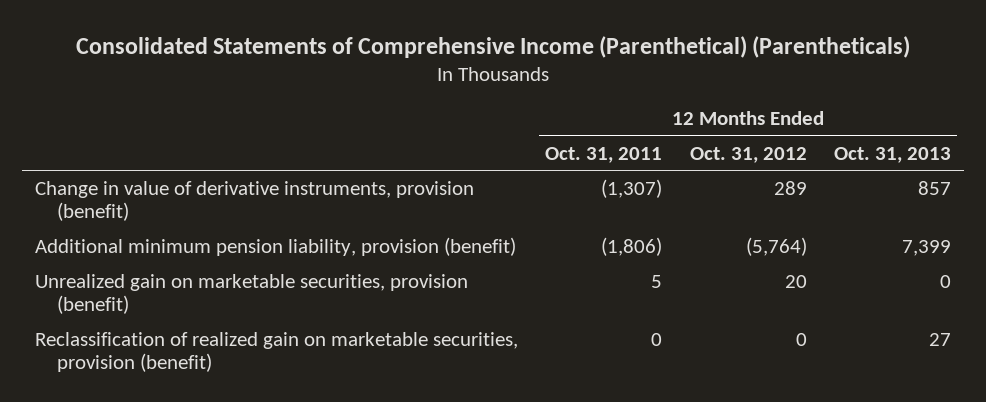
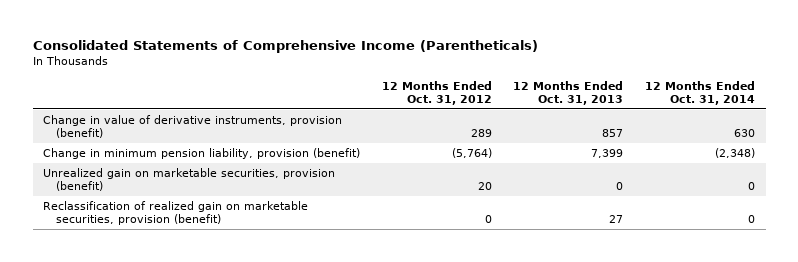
[76,35,911,58] Consolidated Statements of Comprehensive Income (Parenthetical) (Parentheticals) -> [32,39,538,53] Consolidated Statements of Comprehensive Income (Parentheticals)
[545,146,663,163] Oct. 31, 2011 -> none
none -> [645,80,756,105] 12 Months Ended Oct. 31, 2014
[35,236,517,256] Additional minimum pension liability, provision (benefit) -> [43,147,361,159] Change in minimum pension liability, provision (benefit)

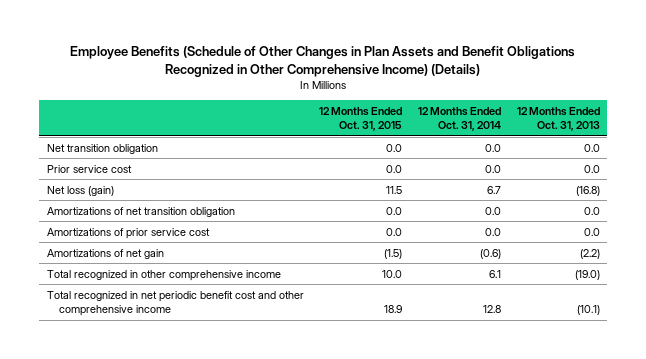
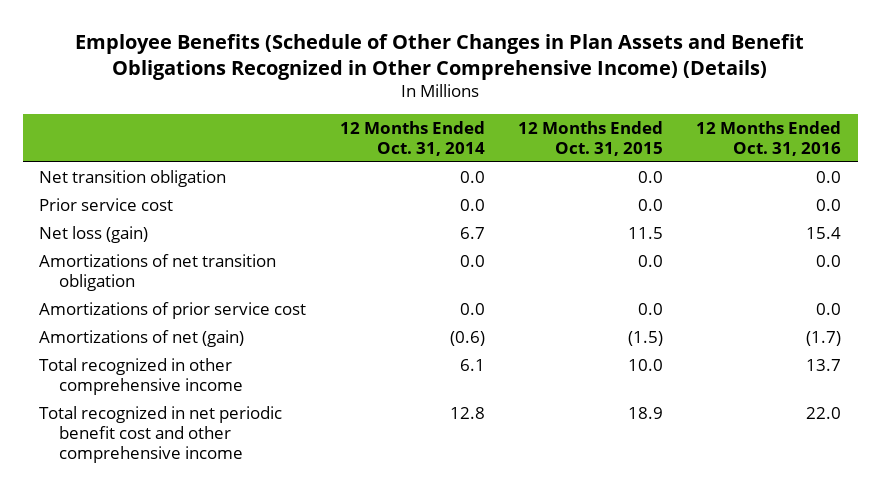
[516,106,600,131] 12 Months Ended Oct. 31, 2013 -> none
none -> [696,120,842,156] 12 Months Ended Oct. 31, 2016
[46,248,164,259] Amortizations of net gain -> [39,329,245,347] Amortizations of net (gain)

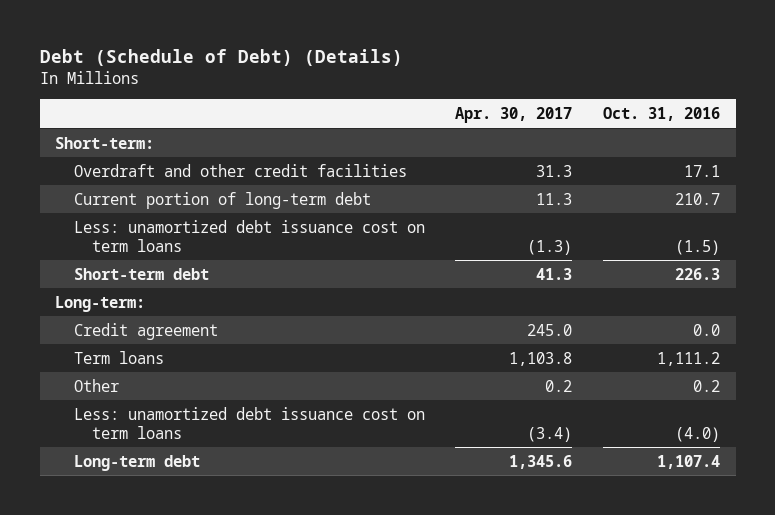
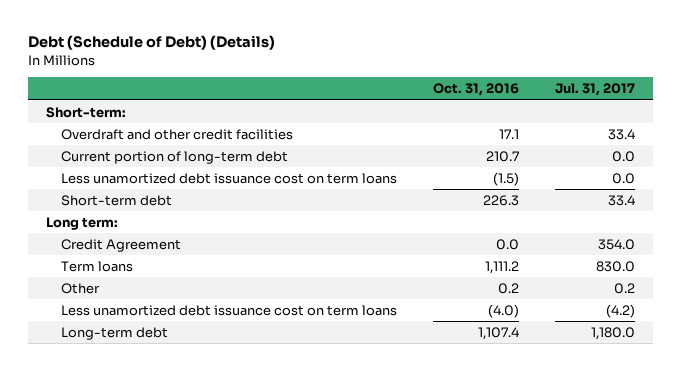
[455,106,573,123] Apr. 30, 2017 -> none
none -> [554,83,635,97] Jul. 31, 2017
[73,219,425,252] Less: unamortized debt issuance cost on term loans -> [61,172,398,184] Less unamortized debt issuance cost on term loans
[54,295,145,312] Long-term: -> [45,216,118,230] Long term:
[73,322,218,340] Credit agreement -> [61,238,182,252] Credit Agreement
[73,406,425,439] Less: unamortized debt issuance cost on term loans -> [61,304,398,316] Less unamortized debt issuance cost on term loans

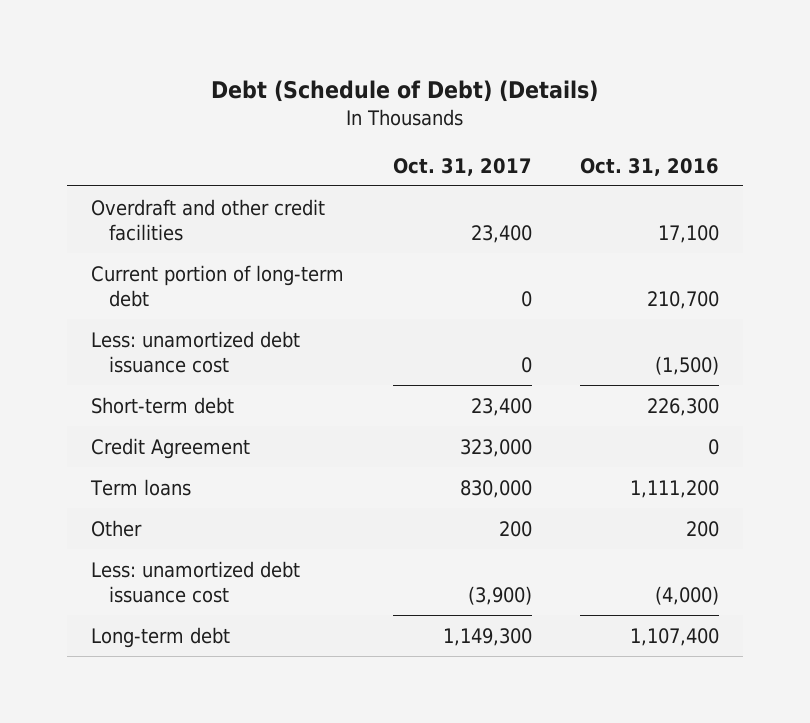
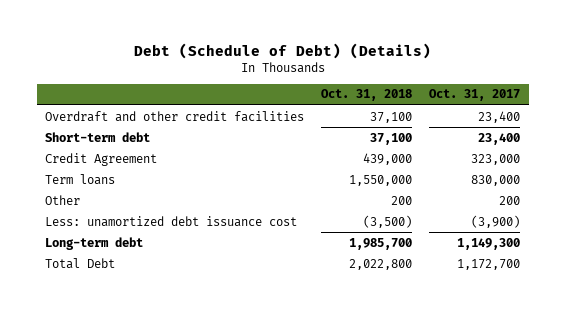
[579,157,719,176] Oct. 31, 2016 -> none
none -> [321,89,413,102] Oct. 31, 2018
[91,264,345,307] Current portion of long-term debt -> none
[91,330,301,373] Less: unamortized debt issuance cost -> none
none -> [45,257,116,269] Total Debt

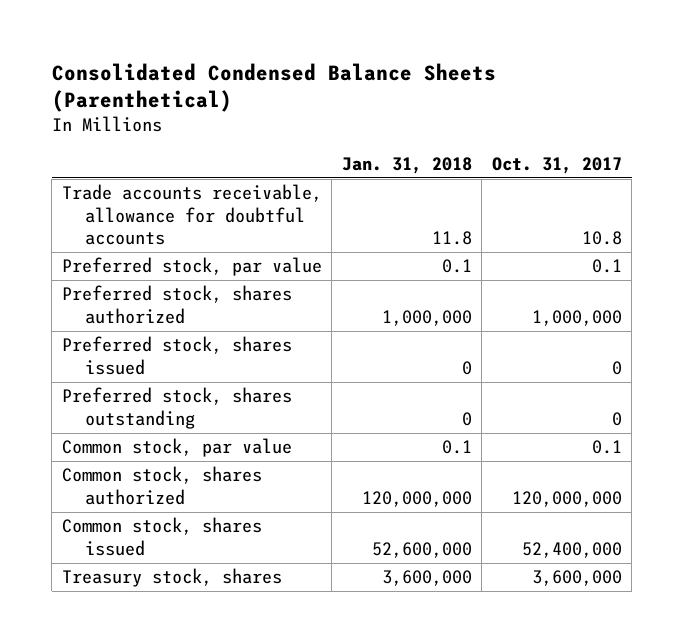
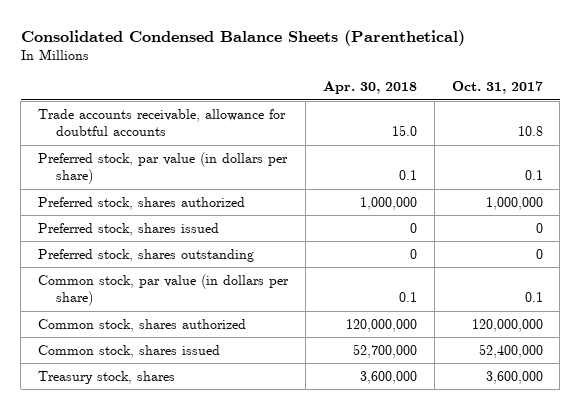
[341,156,472,174] Jan. 31, 2018 -> none
none -> [322,81,417,95] Apr. 30, 2018
[61,257,322,277] Preferred stock, par value -> [38,151,289,185] Preferred stock, par value (in dollars per share)
[61,438,292,458] Common stock, par value -> [38,273,290,307] Common stock, par value (in dollars per share)

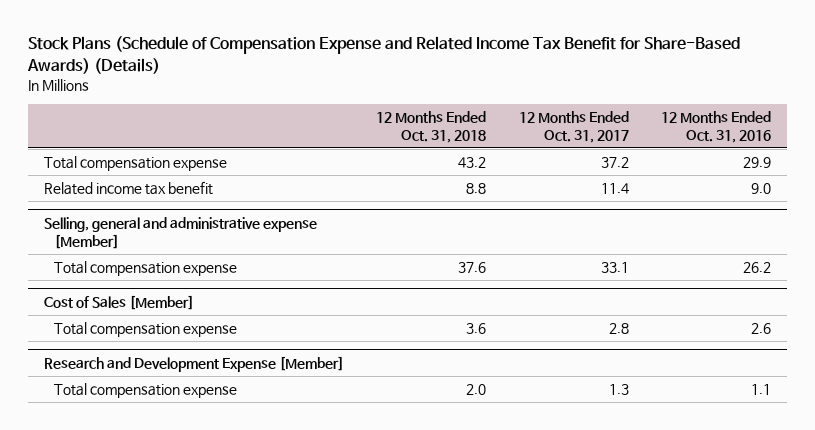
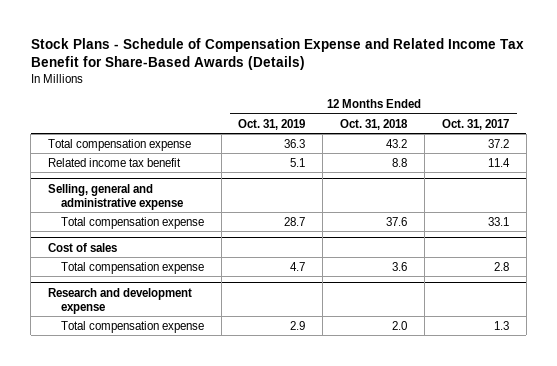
[26,36,740,75] Stock Plans (Schedule of Compensation Expense and Related Income Tax Benefit for Share-Based Awards) (Details) -> [30,37,524,71] Stock Plans - Schedule of Compensation Expense and Related Income Tax Benefit for Share-Based Awards (Details)
[660,111,771,143] 12 Months Ended Oct. 31, 2016 -> none
none -> [238,118,306,130] Oct. 31, 2019
[43,217,317,249] Selling, general and administrative expense [Member] -> [48,183,183,210] Selling, general and administrative expense
[43,295,194,311] Cost of Sales [Member] -> [48,242,118,252] Cost of sales
[43,356,344,373] Research and Development Expense [Member] -> [48,287,193,314] Research and development expense

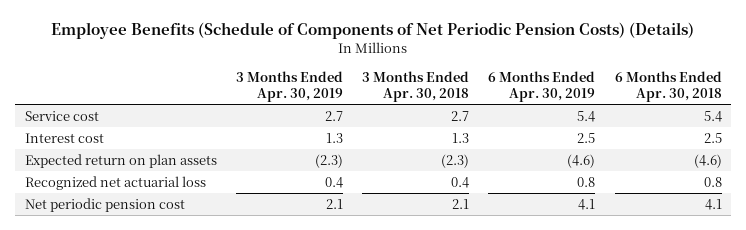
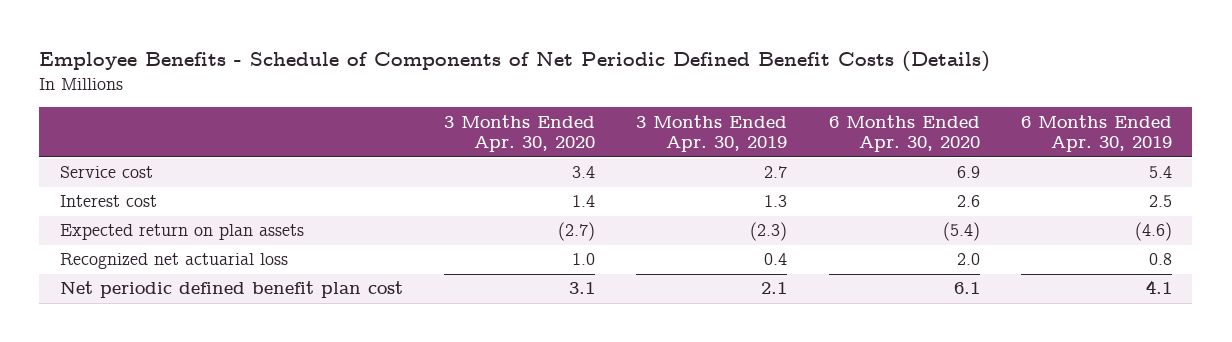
[51,22,695,40] Employee Benefits (Schedule of Components of Net Periodic Pension Costs) (Details) -> [39,51,991,73] Employee Benefits - Schedule of Components of Net Periodic Defined Benefit Costs (Details)
[362,71,470,103] 3 Months Ended Apr. 30, 2018 -> none
[614,71,722,103] 6 Months Ended Apr. 30, 2018 -> none
none -> [444,114,596,153] 3 Months Ended Apr. 30, 2020
none -> [828,114,980,153] 6 Months Ended Apr. 30, 2020
[24,198,185,213] Net periodic pension cost -> [59,281,403,299] Net periodic defined benefit plan cost

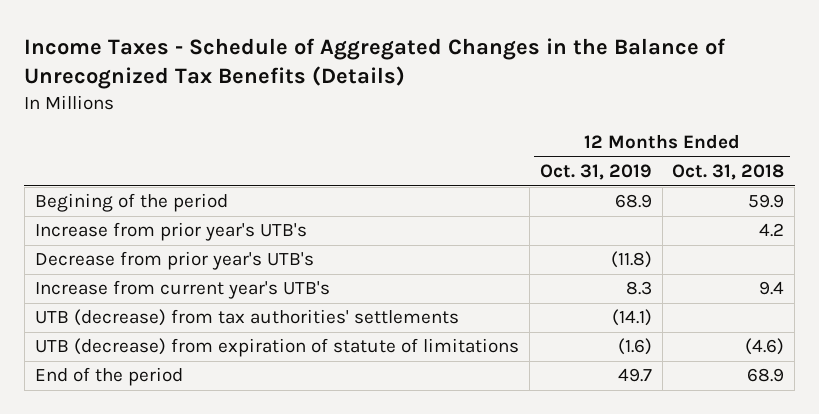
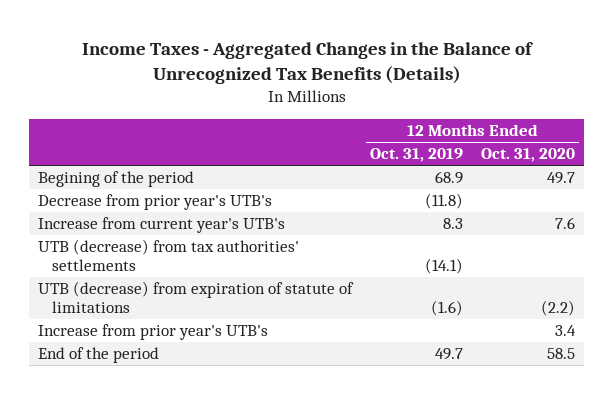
[24,37,727,90] Income Taxes - Schedule of Aggregated Changes in the Balance of Unrecognized Tax Benefits (Details) -> [81,41,533,85] Income Taxes - Aggregated Changes in the Balance of Unrecognized Tax Benefits (Details)
[672,164,785,181] Oct. 31, 2018 -> none
none -> [480,148,575,163] Oct. 31, 2020
[34,222,307,242] Increase from prior year's UTB's -> [38,324,269,341] Increase from prior year's UTB's

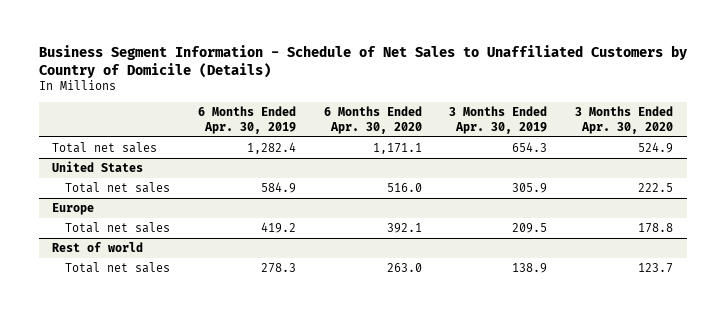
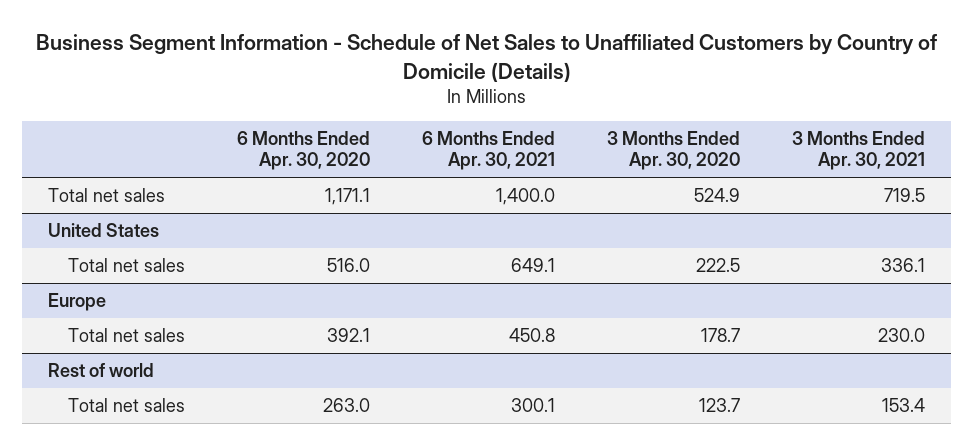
[197,106,296,134] 6 Months Ended Apr. 30, 2019 -> none
[449,106,548,134] 3 Months Ended Apr. 30, 2019 -> none
none -> [422,131,556,171] 6 Months Ended Apr. 30, 2021
none -> [792,131,926,171] 3 Months Ended Apr. 30, 2021
[638,223,674,234] 178.8 -> [701,327,741,342] 178.7

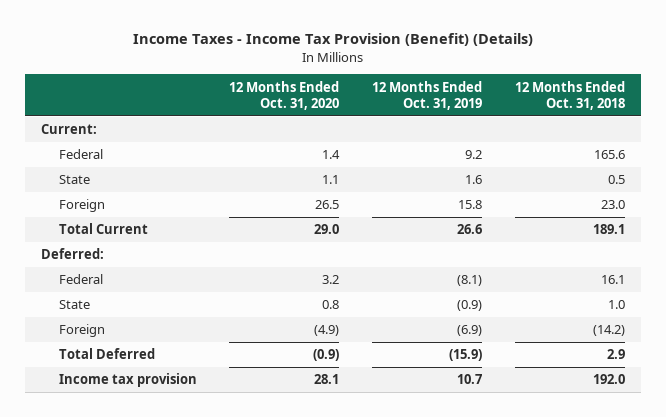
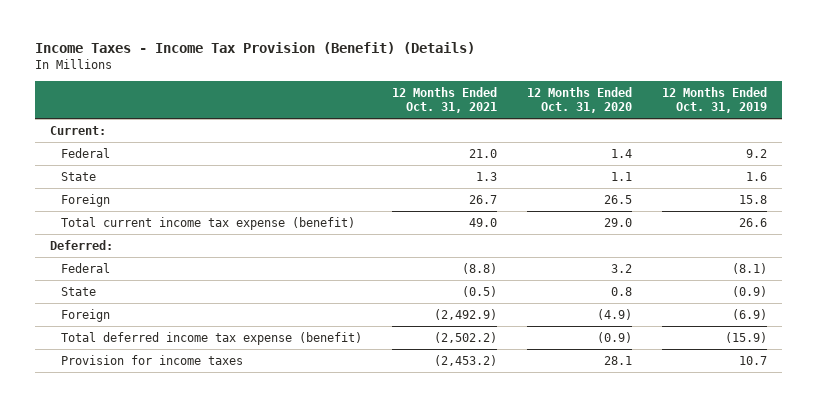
[514,80,625,110] 12 Months Ended Oct. 31, 2018 -> none
none -> [392,86,498,114] 12 Months Ended Oct. 31, 2021
[58,223,148,235] Total Current -> [61,216,356,230] Total current income tax expense (benefit)
[58,348,155,360] Total Deferred -> [61,331,363,345] Total deferred income tax expense (benefit)
[58,373,197,388] Income tax provision -> [61,354,244,365] Provision for income taxes

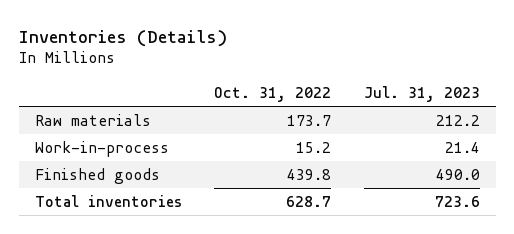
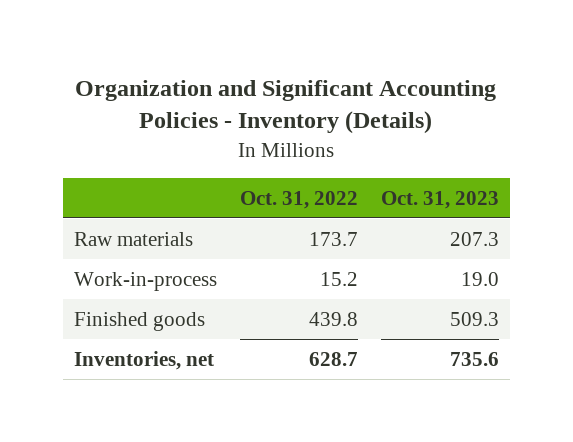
[18,29,227,47] Inventories (Details) -> [75,79,497,135] Organization and Significant Accounting Policies - Inventory (Details)
[363,85,480,102] Jul. 31, 2023 -> none
none -> [380,190,499,209] Oct. 31, 2023
[34,194,182,207] Total inventories -> [74,350,215,370] Inventories, net

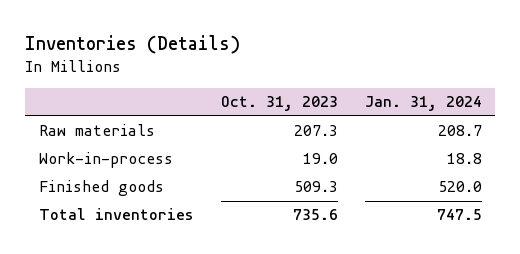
[75,79,497,135] Organization and Significant Accounting Policies - Inventory (Details) -> [25,35,241,55] Inventories (Details)
[239,190,358,209] Oct. 31, 2022 -> none
none -> [364,96,482,112] Jan. 31, 2024
[74,350,215,370] Inventories, net -> [38,208,194,221] Total inventories

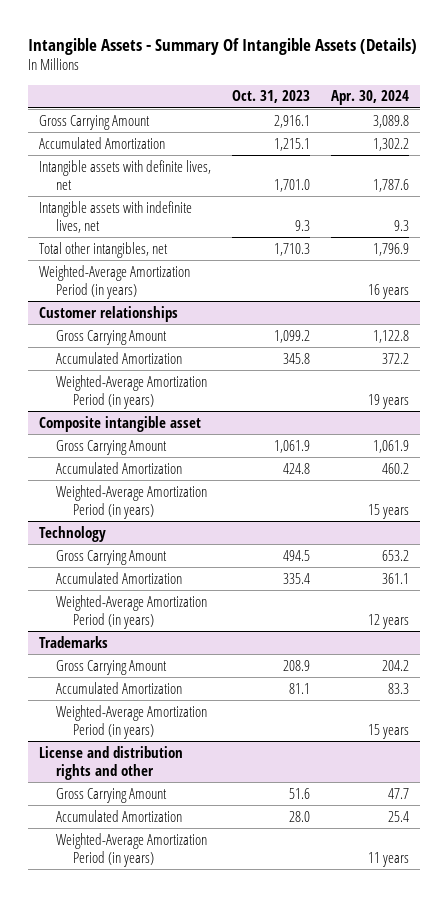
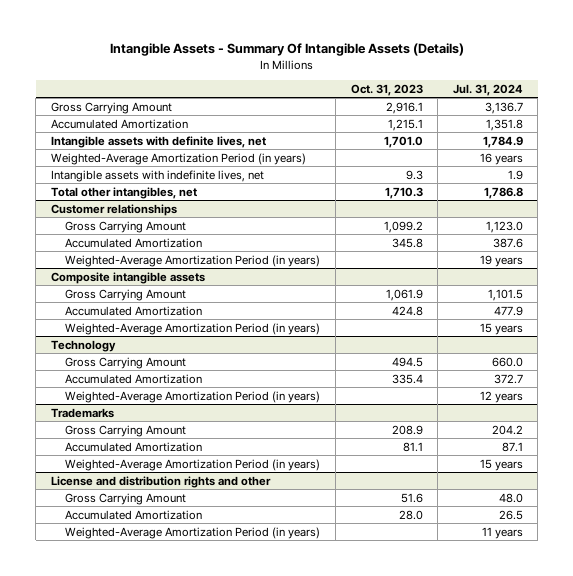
[331,90,410,106] Apr. 30, 2024 -> none
none -> [452,83,523,96] Jul. 31, 2024
[38,264,190,300] Weighted-Average Amortization Period (in years) -> [50,152,306,165] Weighted-Average Amortization Period (in years)
[38,415,201,432] Composite intangible asset -> [50,271,205,284] Composite intangible assets

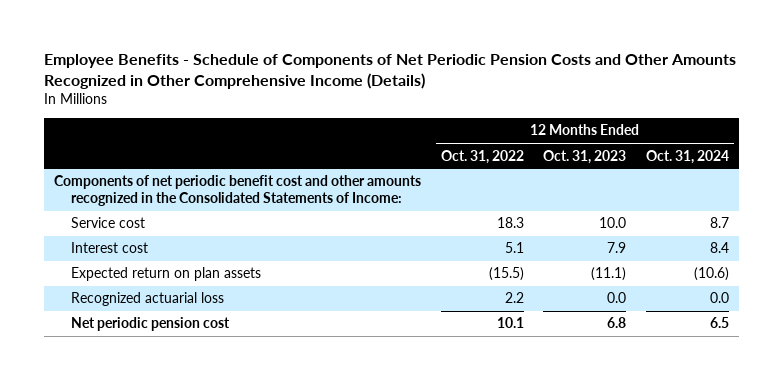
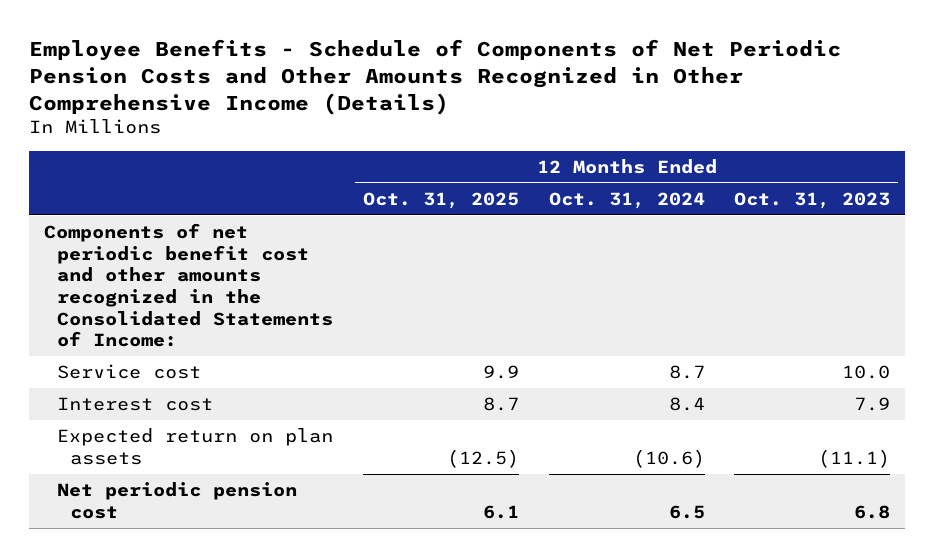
[440,149,524,164] Oct. 31, 2022 -> none
none -> [362,191,519,209] Oct. 31, 2025
[71,292,225,307] Recognized actuarial loss -> none

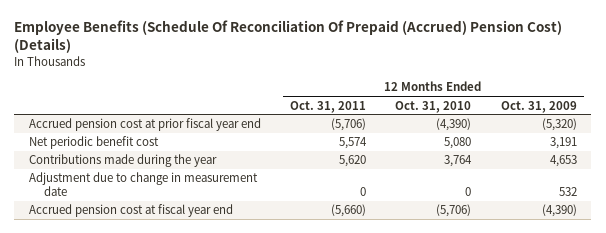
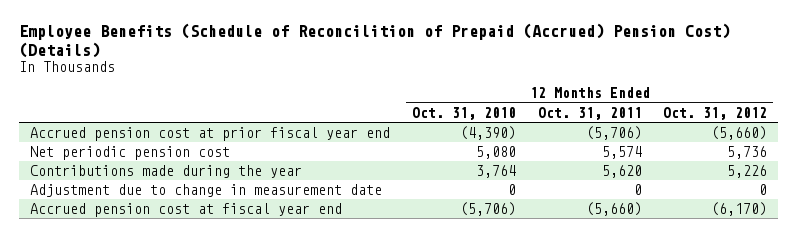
[14,20,563,54] Employee Benefits (Schedule Of Reconciliation Of Prepaid (Accrued) Pension Cost) (Details) -> [19,23,731,58] Employee Benefits (Schedule of Reconcilition of Prepaid (Accrued) Pension Cost) (Details)
[500,100,577,113] Oct. 31, 2009 -> none
none -> [663,106,768,120] Oct. 31, 2012
[29,136,160,150] Net periodic benefit cost -> [30,146,231,161] Net periodic pension cost

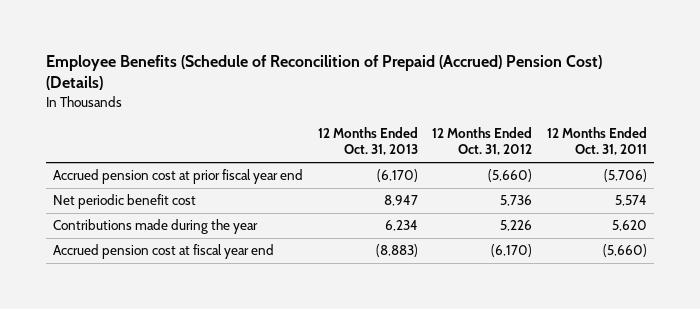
[411,106,516,120] Oct. 31, 2010 -> none
none -> [317,126,418,156] 12 Months Ended Oct. 31, 2013
[30,146,231,161] Net periodic pension cost -> [53,194,197,210] Net periodic benefit cost
[30,184,383,198] Adjustment due to change in measurement date -> none

